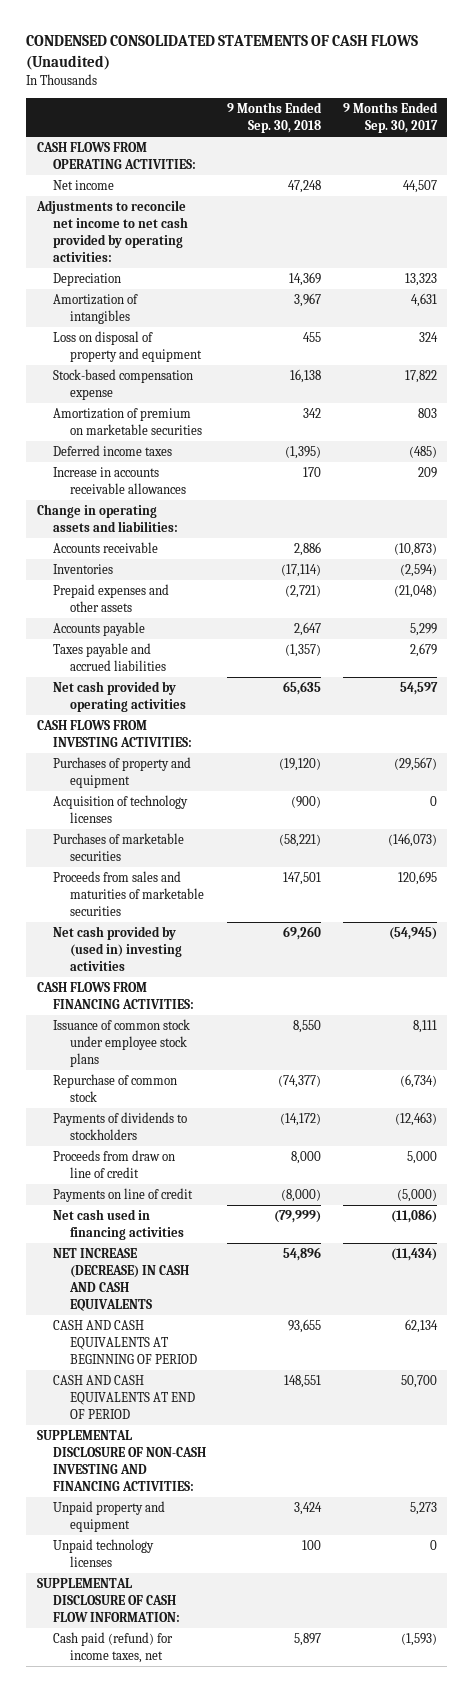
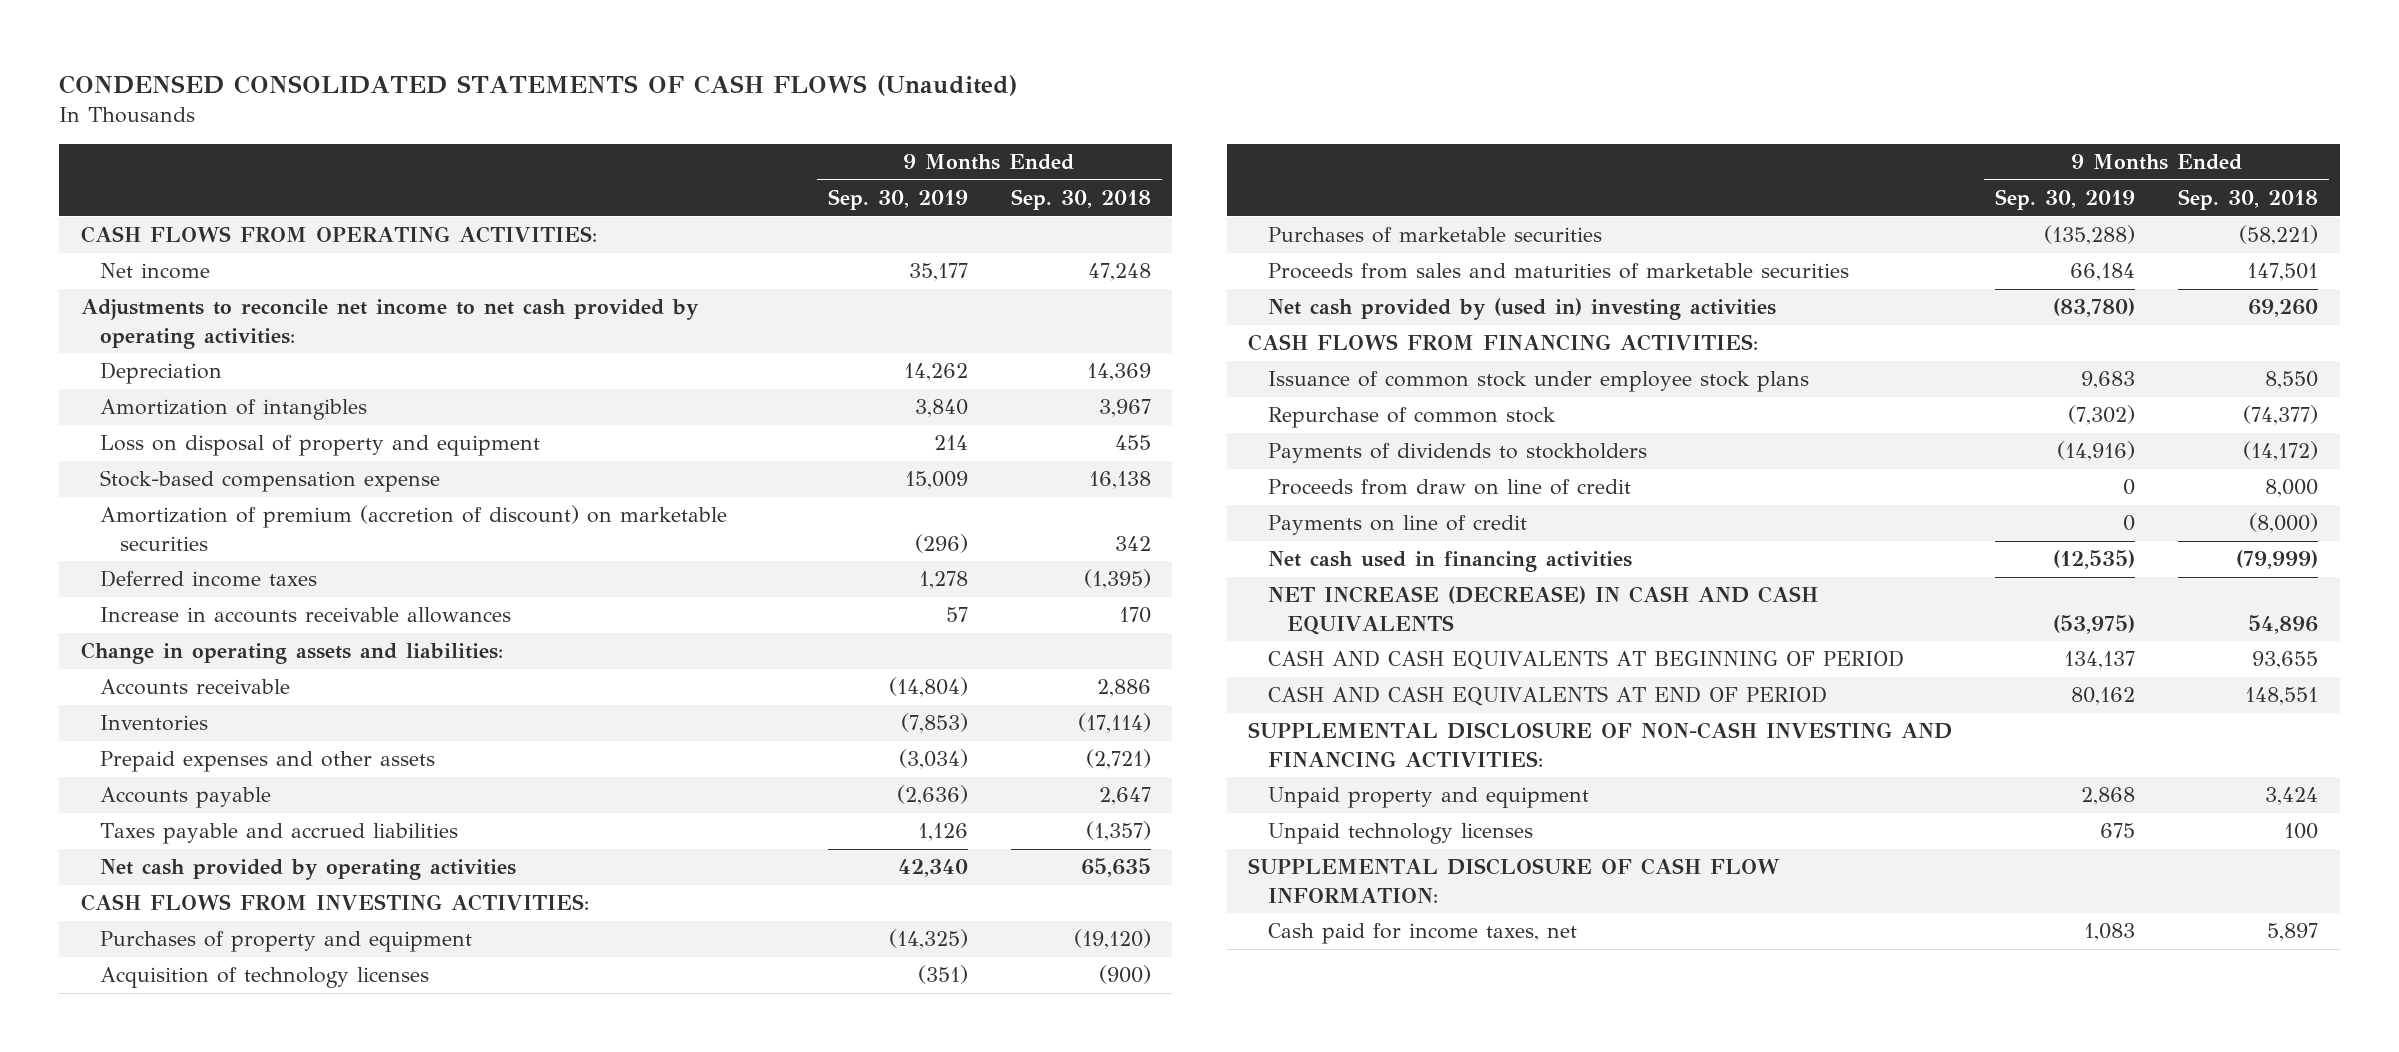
[342,102,438,133] 9 Months Ended Sep. 30, 2017 -> none
none -> [827,189,968,211] Sep. 30, 2019
[53,408,202,435] Amortization of premium on marketable securities -> [100,505,728,551] Amortization of premium (accretion of discount) on marketable securities
[53,1632,174,1663] Cash paid (refund) for income taxes, net -> [1267,923,1577,945] Cash paid for income taxes, net

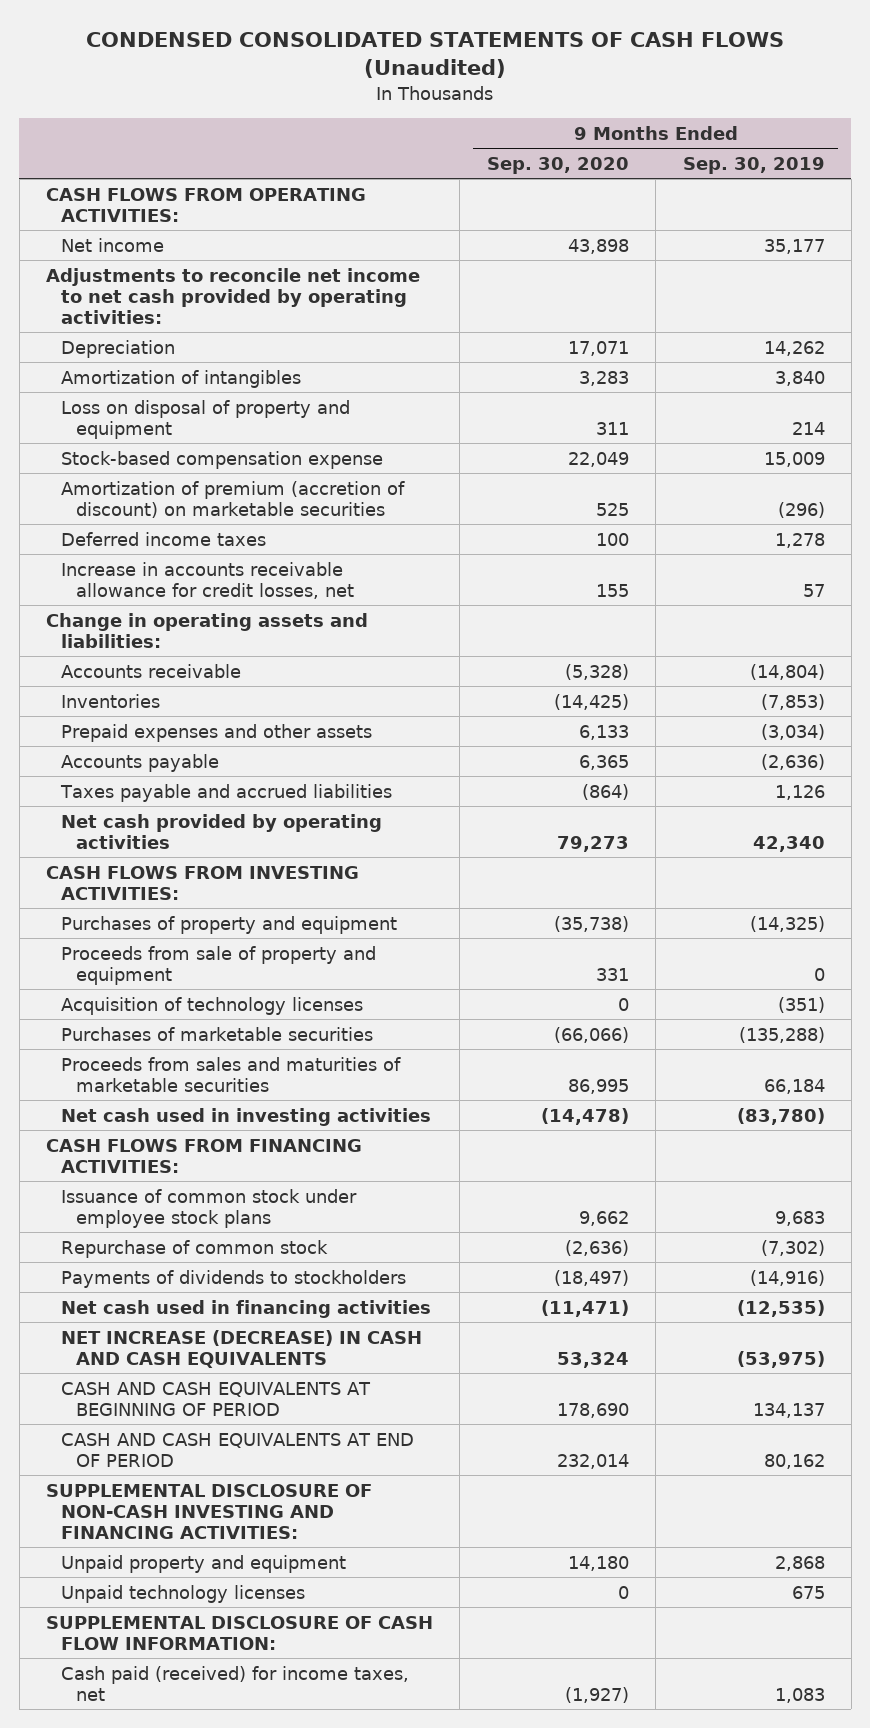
[1010,189,1151,211] Sep. 30, 2018 -> none
none -> [486,156,629,174] Sep. 30, 2020
[100,607,512,624] Increase in accounts receivable allowances -> none
none -> [61,561,355,599] Increase in accounts receivable allowance for credit losses, net
none -> [61,945,377,985] Proceeds from sale of property and equipment
[1267,298,1776,321] Net cash provided by (used in) investing activities -> [61,1107,432,1126] Net cash used in investing activities
[1267,479,1631,496] Proceeds from draw on line of credit -> none
[1267,515,1527,536] Payments on line of credit -> none
[1267,923,1577,945] Cash paid for income taxes, net -> [61,1665,410,1701] Cash paid (received) for income taxes, net

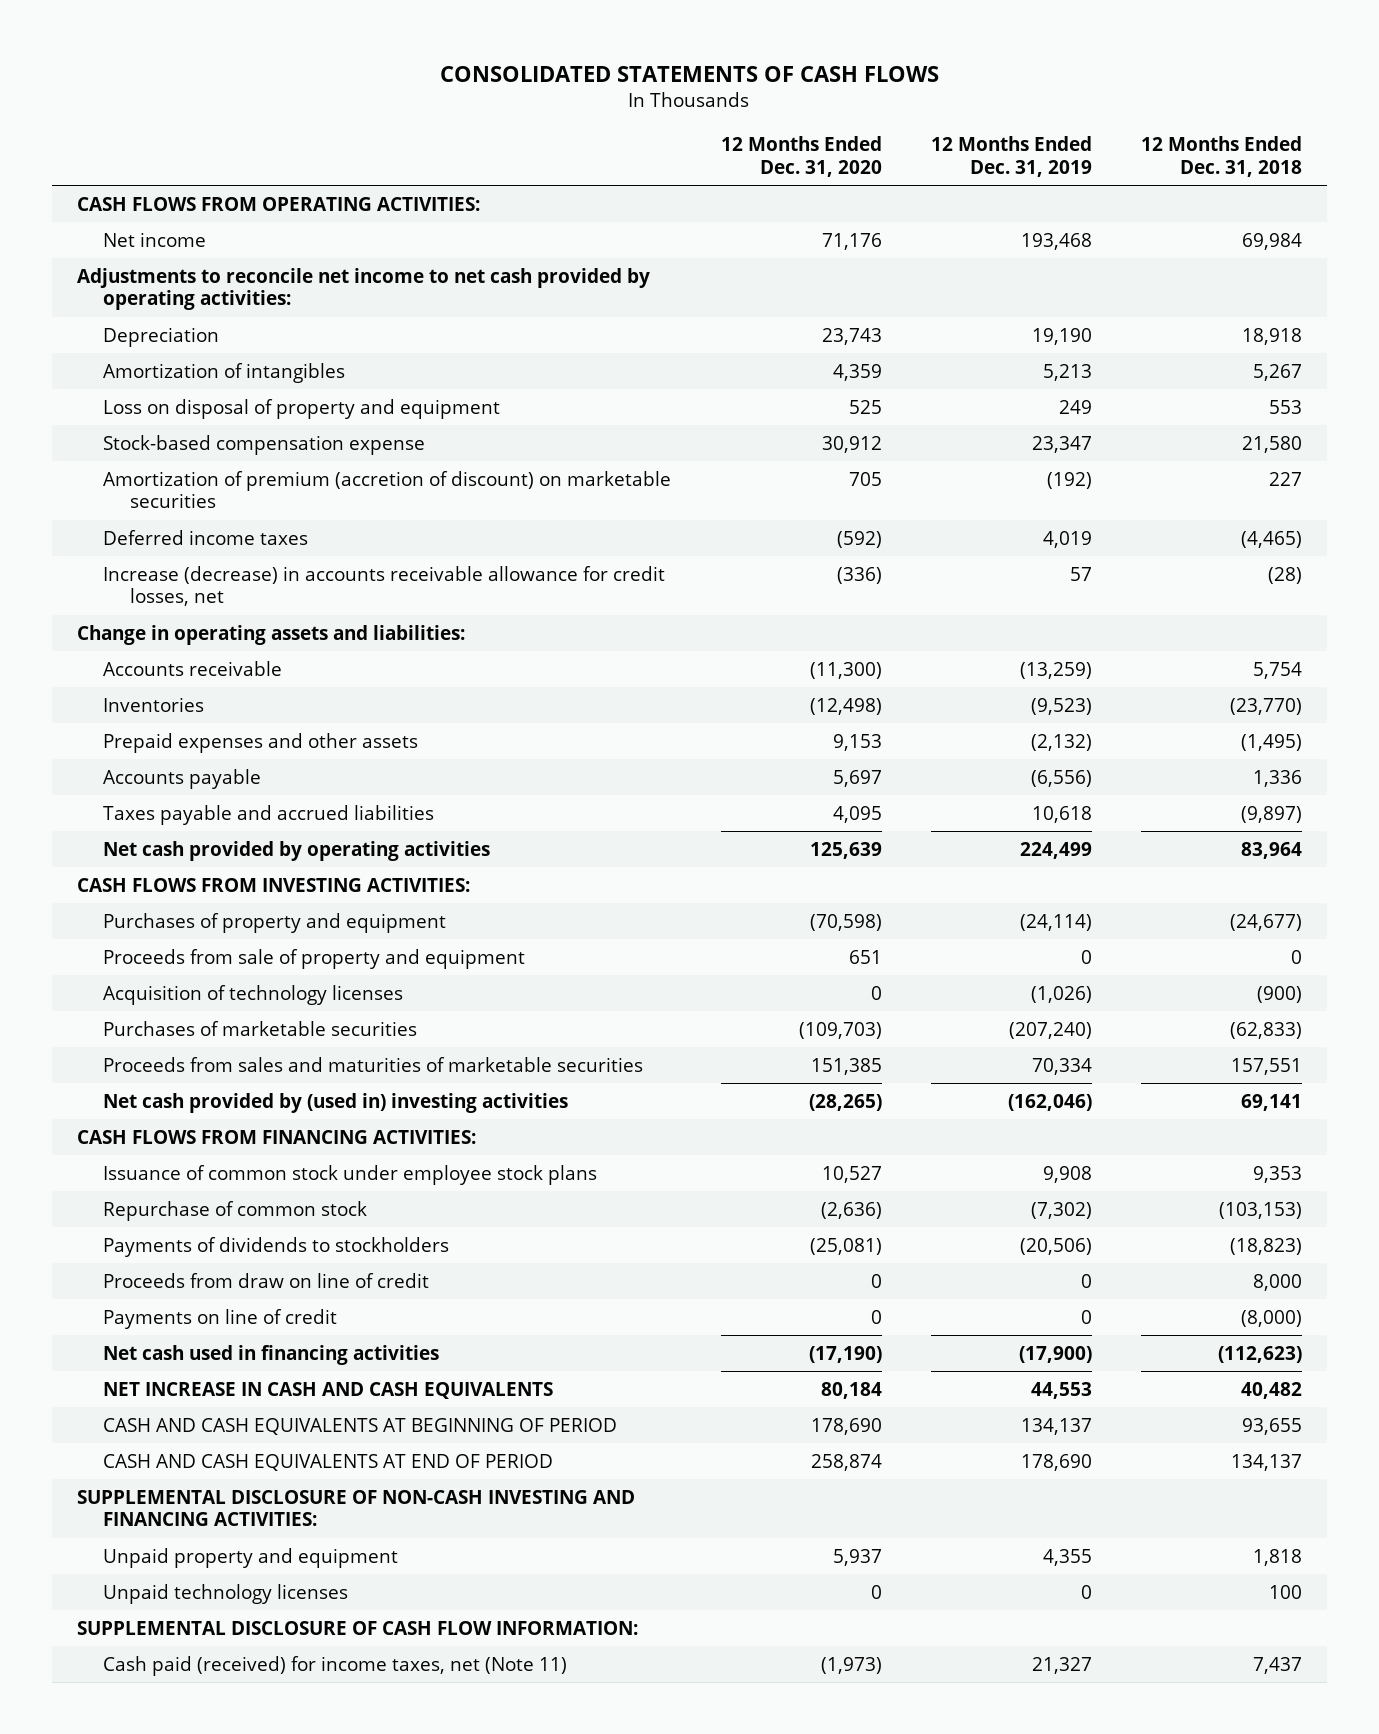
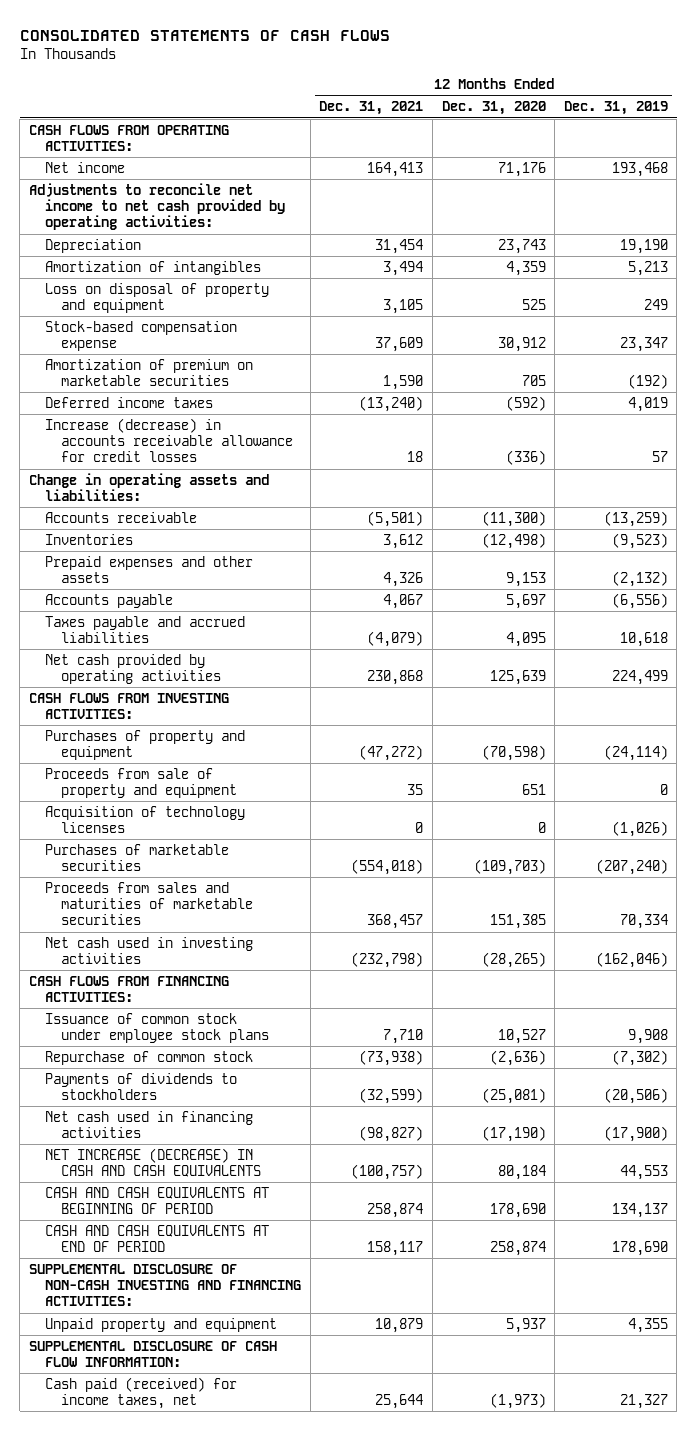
[1140,136,1302,177] 12 Months Ended Dec. 31, 2018 -> none
none -> [319,101,424,116] Dec. 31, 2021
[103,470,672,509] Amortization of premium (accretion of discount) on marketable securities -> [45,358,254,387] Amortization of premium on marketable securities
[103,565,666,607] Increase (decrease) in accounts receivable allowance for credit losses, net -> [45,417,294,463] Increase (decrease) in accounts receivable allowance for credit losses
[103,1092,569,1113] Net cash provided by (used in) investing activities -> [45,936,254,965] Net cash used in investing activities
[103,1272,430,1288] Proceeds from draw on line of credit -> none
[103,1308,338,1329] Payments on line of credit -> none
[103,1381,554,1399] NET INCREASE IN CASH AND CASH EQUIVALENTS -> [45,1147,262,1178] NET INCREASE (DECREASE) IN CASH AND CASH EQUIVALENTS
[103,1583,349,1604] Unpaid technology licenses -> none
[103,1655,568,1676] Cash paid (received) for income taxes, net (Note 11) -> [45,1376,238,1410] Cash paid (received) for income taxes, net

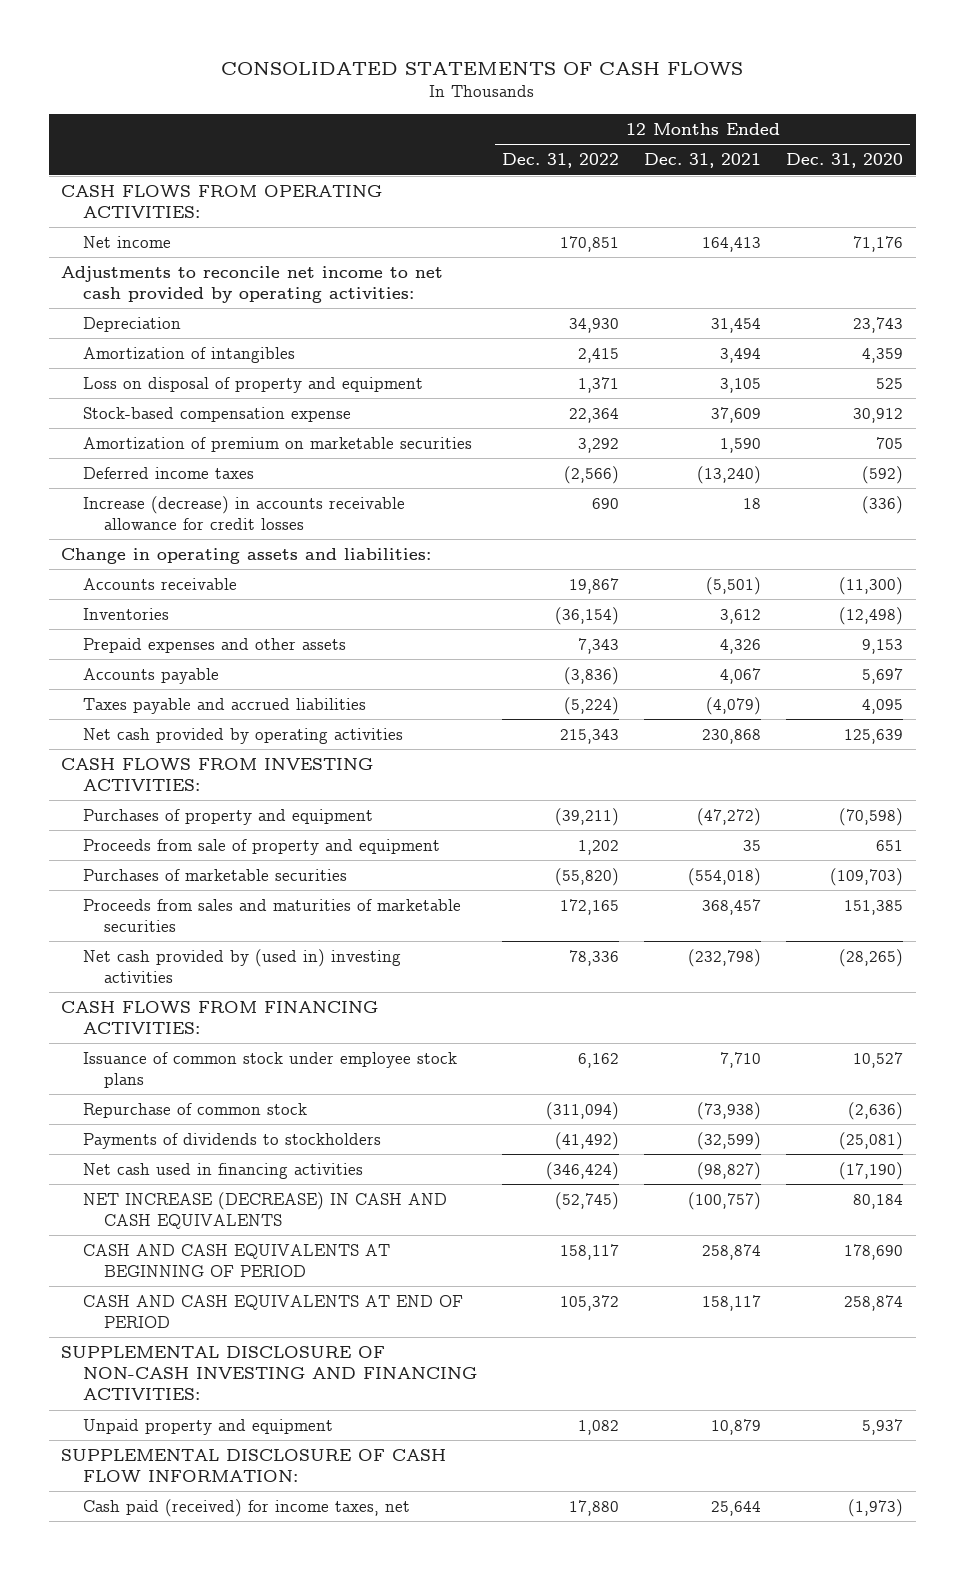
[563,101,668,116] Dec. 31, 2019 -> none
none -> [501,153,619,169] Dec. 31, 2022
[45,805,246,834] Acquisition of technology licenses -> none
[45,936,254,965] Net cash used in investing activities -> [82,948,401,984] Net cash provided by (used in) investing activities

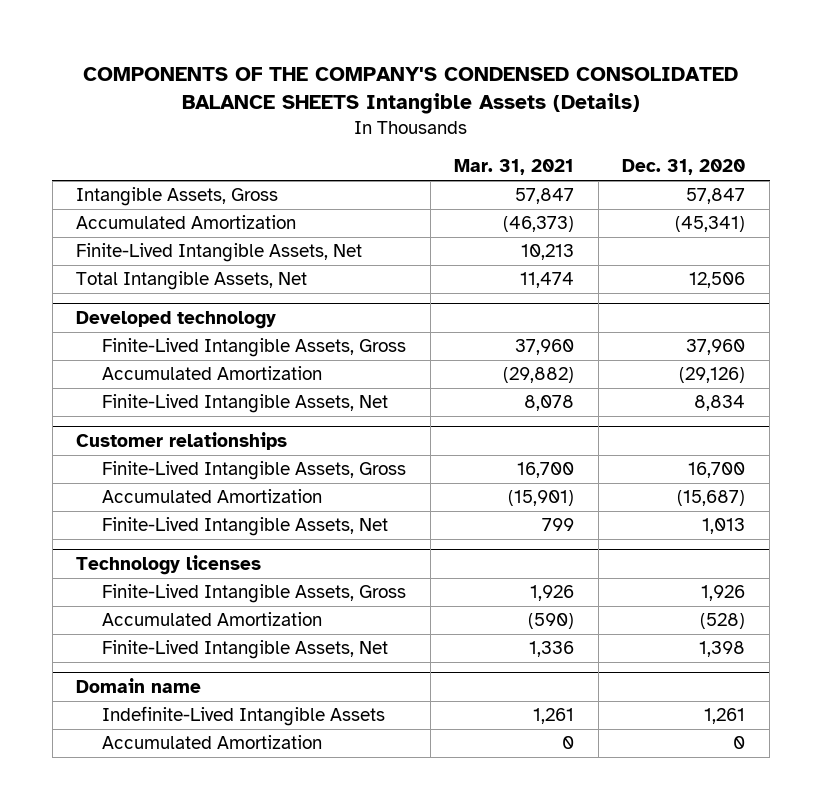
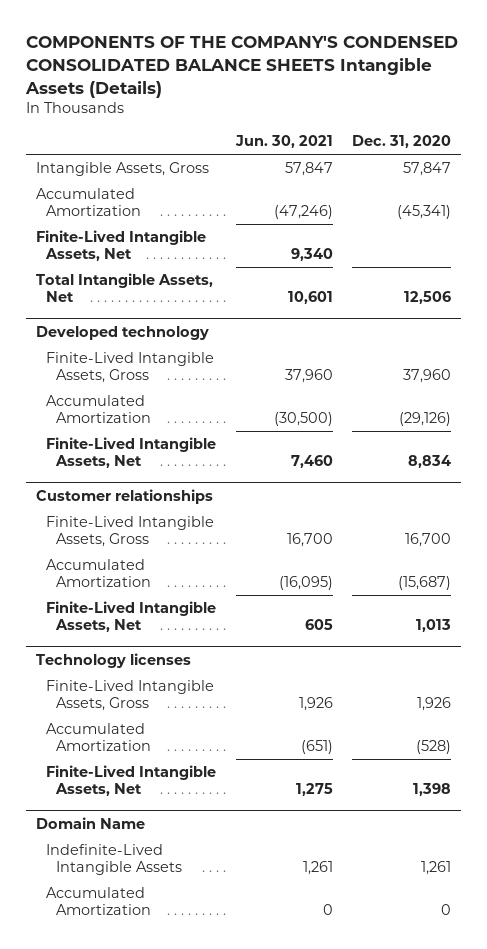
[454,159,575,176] Mar. 31, 2021 -> none
none -> [234,135,333,149] Jun. 30, 2021
[76,678,202,694] Domain name -> [35,816,145,829] Domain Name

